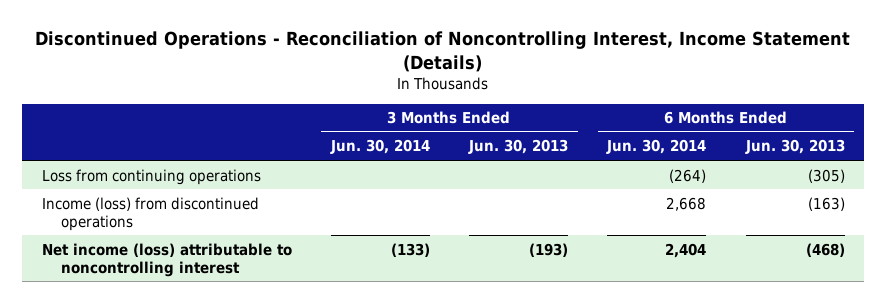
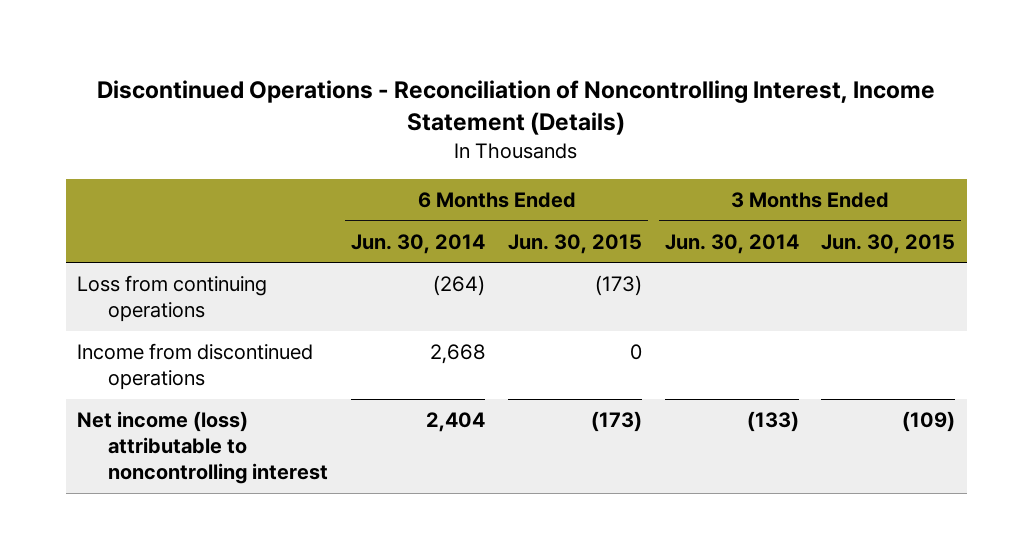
[468,139,569,155] Jun. 30, 2013 -> none
[744,139,845,155] Jun. 30, 2013 -> none
none -> [507,233,642,254] Jun. 30, 2015
none -> [821,233,956,254] Jun. 30, 2015
[41,196,259,231] Income (loss) from discontinued operations -> [77,343,314,391] Income from discontinued operations

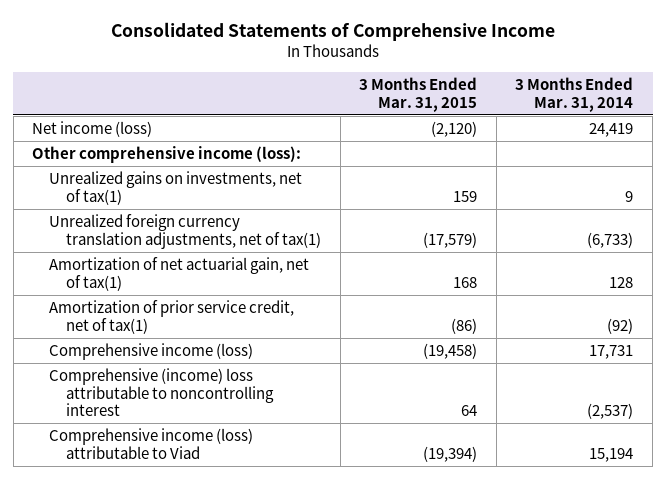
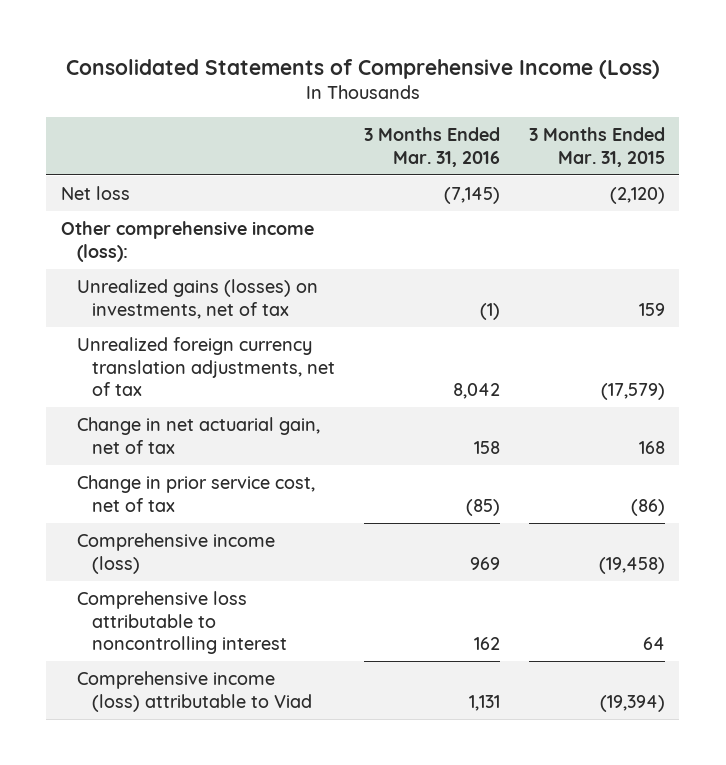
[110,21,555,41] Consolidated Statements of Comprehensive Income -> [65,58,660,79] Consolidated Statements of Comprehensive Income (Loss)
[515,76,634,112] 3 Months Ended Mar. 31, 2014 -> none
none -> [364,127,501,167] 3 Months Ended Mar. 31, 2016
[32,120,153,137] Net income (loss) -> [60,185,130,200] Net loss
[49,170,303,205] Unrealized gains on investments, net of tax(1) -> [76,278,318,319] Unrealized gains (losses) on investments, net of tax
[49,213,322,249] Unrealized foreign currency translation adjustments, net of tax(1) -> [76,336,336,397] Unrealized foreign currency translation adjustments, net of tax
[49,256,310,291] Amortization of net actuarial gain, net of tax(1) -> [76,416,320,454] Change in net actuarial gain, net of tax
[49,299,295,334] Amortization of prior service credit, net of tax(1) -> [76,474,315,512] Change in prior service cost, net of tax
[49,367,275,417] Comprehensive (income) loss attributable to noncontrolling interest -> [76,590,288,655] Comprehensive loss attributable to noncontrolling interest

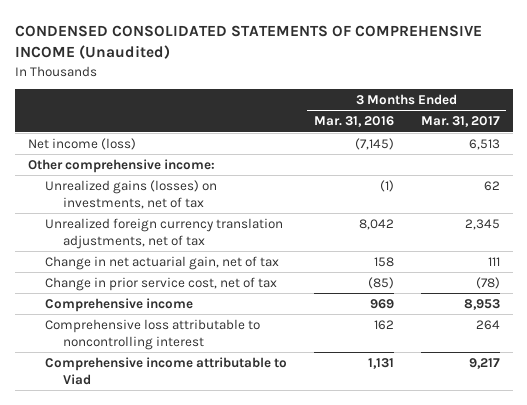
[65,58,660,79] Consolidated Statements of Comprehensive Income (Loss) -> [14,24,482,60] CONDENSED CONSOLIDATED STATEMENTS OF COMPREHENSIVE INCOME (Unaudited)
[528,127,665,167] 3 Months Ended Mar. 31, 2015 -> none
none -> [420,116,500,128] Mar. 31, 2017
[60,185,130,200] Net loss -> [27,137,136,150] Net income (loss)
[60,220,314,262] Other comprehensive income (loss): -> [27,158,215,173] Other comprehensive income:
[76,532,275,574] Comprehensive income (loss) -> [45,297,194,312] Comprehensive income
[76,670,313,712] Comprehensive income (loss) attributable to Viad -> [45,356,288,385] Comprehensive income attributable to Viad

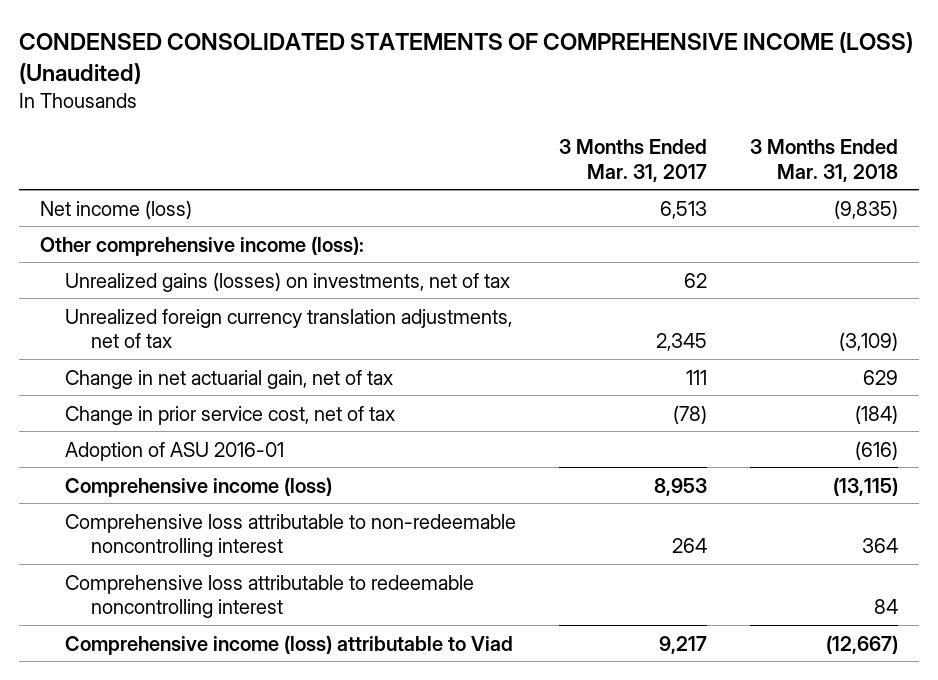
[14,24,482,60] CONDENSED CONSOLIDATED STATEMENTS OF COMPREHENSIVE INCOME (Unaudited) -> [18,31,913,85] CONDENSED CONSOLIDATED STATEMENTS OF COMPREHENSIVE INCOME (LOSS) (Unaudited)
[314,116,395,128] Mar. 31, 2016 -> none
none -> [750,138,899,182] 3 Months Ended Mar. 31, 2018
[27,158,215,173] Other comprehensive income: -> [40,235,365,256] Other comprehensive income (loss):
none -> [65,441,285,461] Adoption of ASU 2016-01
[45,297,194,312] Comprehensive income -> [65,476,333,497] Comprehensive income (loss)
[45,318,261,350] Comprehensive loss attributable to noncontrolling interest -> [65,513,517,558] Comprehensive loss attributable to non-redeemable noncontrolling interest
none -> [65,574,475,619] Comprehensive loss attributable to redeemable noncontrolling interest
[45,356,288,385] Comprehensive income attributable to Viad -> [65,634,514,655] Comprehensive income (loss) attributable to Viad

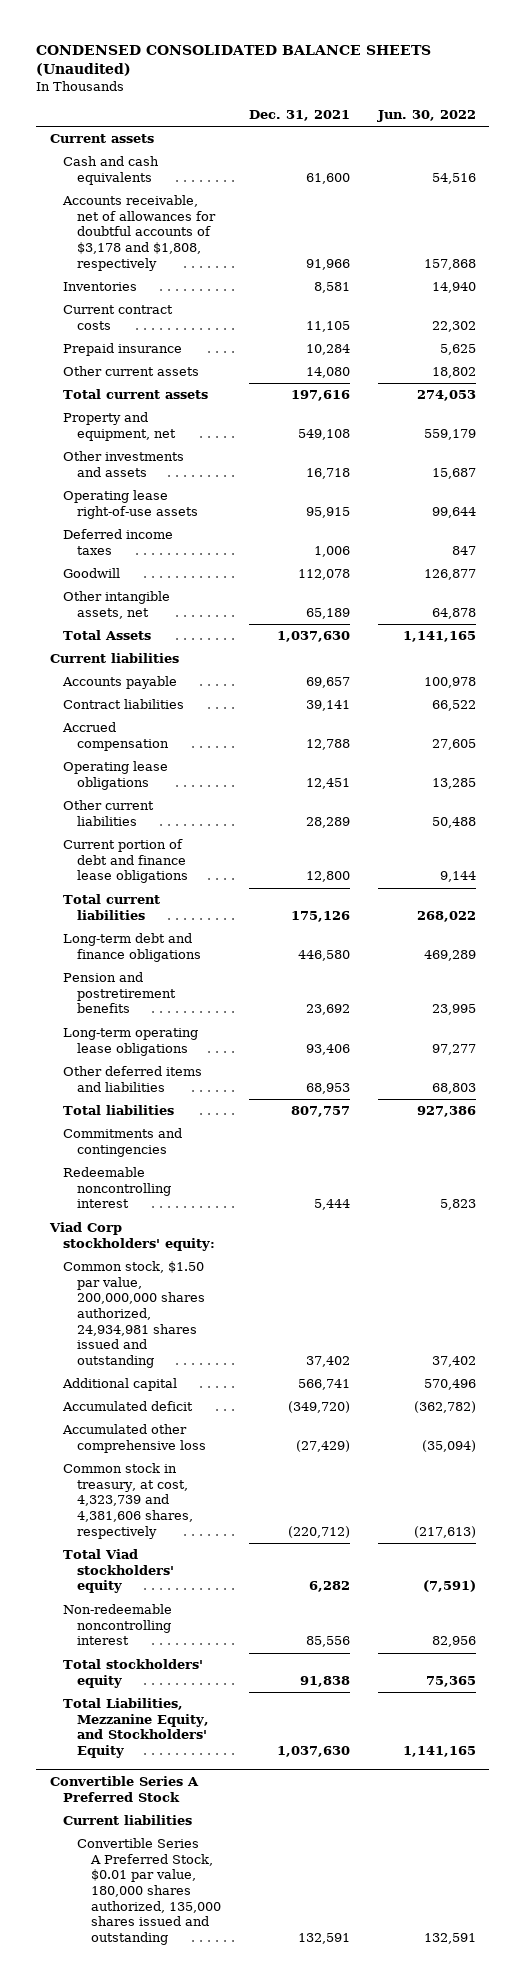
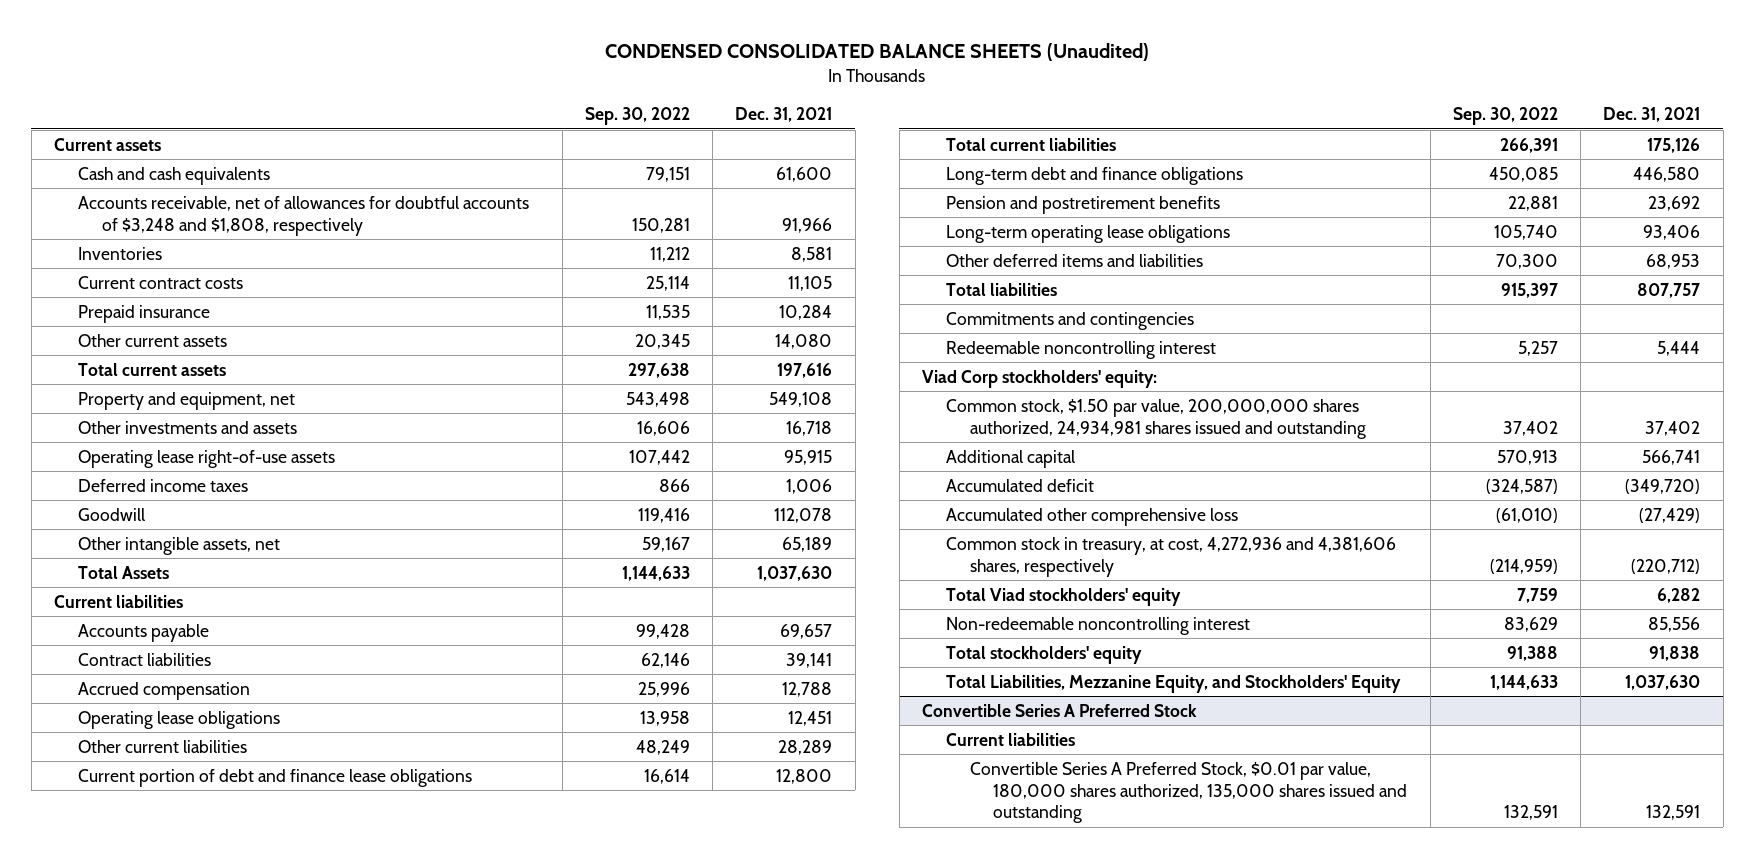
[376,110,476,123] Jun. 30, 2022 -> none
none -> [584,107,690,126] Sep. 30, 2022
[62,195,217,271] Accounts receivable, net of allowances for doubtful accounts of $3,178 and $1,808, respectively -> [77,195,529,236] Accounts receivable, net of allowances for doubtful accounts of $3,248 and $1,808, respectively
[63,1463,194,1539] Common stock in treasury, at cost, 4,323,739 and 4,381,606 shares, respectively -> [945,536,1396,577] Common stock in treasury, at cost, 4,272,936 and 4,381,606 shares, respectively

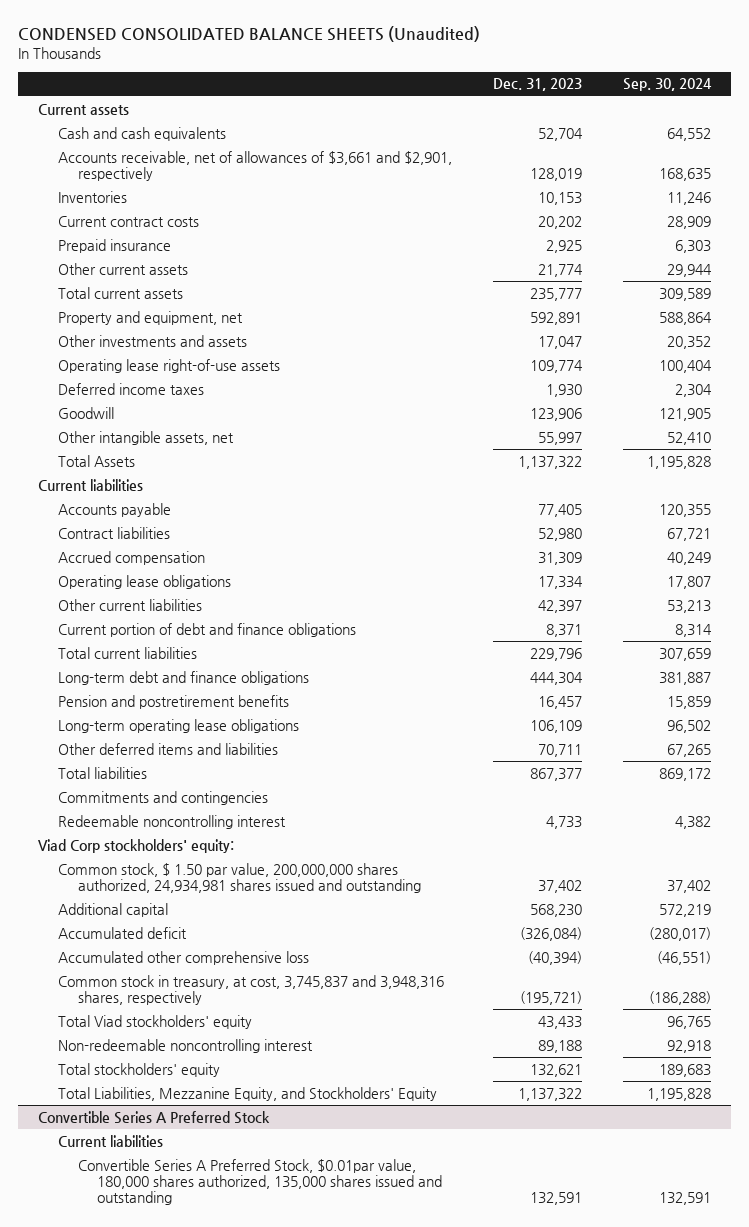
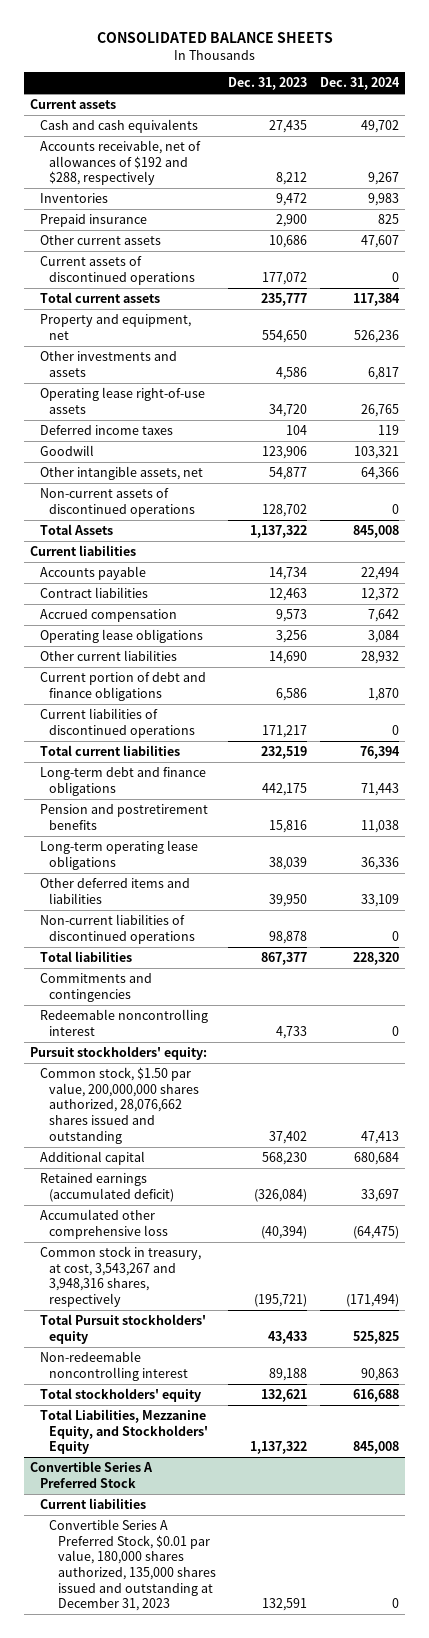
[17,26,480,43] CONDENSED CONSOLIDATED BALANCE SHEETS (Unaudited) -> [96,32,333,44] CONSOLIDATED BALANCE SHEETS
[622,78,712,92] Sep. 30, 2024 -> none
none -> [319,77,400,91] Dec. 31, 2024
[57,215,199,227] Current contract costs -> none
[537,127,583,141] 52,704 -> [269,119,308,133] 27,435
[57,150,452,181] Accounts receivable, net of allowances of $3,661 and $2,901, respectively -> [39,139,201,186] Accounts receivable, net of allowances of $192 and $288, respectively
[529,167,582,181] 128,019 -> [276,172,308,186] 8,212
[537,191,582,205] 10,153 -> [276,192,308,206] 9,472
[545,239,582,253] 2,925 -> [276,213,308,227] 2,900
[537,263,583,277] 21,774 -> [269,234,308,248] 10,686
none -> [39,255,195,285] Current assets of discontinued operations
[529,311,582,325] 592,891 -> [262,329,308,343] 554,650
[537,335,582,349] 17,047 -> [276,366,308,380] 4,586
[529,359,583,373] 109,774 -> [269,403,308,417] 34,720
[545,383,582,397] 1,930 -> [286,424,308,435] 104
[537,431,582,445] 55,997 -> [269,466,308,480] 54,877
none -> [39,487,195,517] Non-current assets of discontinued operations
[537,503,582,517] 77,405 -> [269,566,308,580] 14,734
[537,527,582,541] 52,980 -> [269,587,308,601] 12,463
[537,551,582,565] 31,309 -> [276,608,308,622] 9,573
[537,575,583,589] 17,334 -> [276,629,308,643] 3,256
[537,599,582,613] 42,397 -> [269,650,308,664] 14,690
[545,623,582,637] 8,371 -> [276,687,308,701] 6,586
none -> [39,707,195,738] Current liabilities of discontinued operations
[529,647,582,661] 229,796 -> [261,745,308,759] 232,519
[529,671,583,685] 444,304 -> [262,782,308,796] 442,175
[537,695,582,709] 16,457 -> [269,819,308,833] 15,816
[529,719,582,733] 106,109 -> [269,856,308,870] 38,039
[537,743,582,757] 70,711 -> [269,893,308,907] 39,950
none -> [39,913,195,944] Non-current liabilities of discontinued operations
[38,838,235,853] Viad Corp stockholders' equity: -> [30,1045,208,1060] Pursuit stockholders' equity:
[57,862,421,893] Common stock, $ 1.50 par value, 200,000,000 shares authorized, 24,934,981 shares issued and outstanding -> [39,1066,199,1144] Common stock, $1.50 par value, 200,000,000 shares authorized, 28,076,662 shares issued and outstanding
[57,926,187,939] Accumulated deficit -> [39,1172,174,1202] Retained earnings (accumulated deficit)
[57,974,444,1005] Common stock in treasury, at cost, 3,745,837 and 3,948,316 shares, respectively -> [39,1245,201,1308] Common stock in treasury, at cost, 3,543,267 and 3,948,316 shares, respectively
[57,1014,252,1029] Total Viad stockholders' equity -> [39,1313,206,1344] Total Pursuit stockholders' equity
[77,1158,443,1205] Convertible Series A Preferred Stock, $0.01par value, 180,000 shares authorized, 135,000 shares issued and outstanding -> [48,1518,217,1612] Convertible Series A Preferred Stock, $0.01 par value, 180,000 shares authorized, 135,000 shares issued and outstanding at December 31, 2023

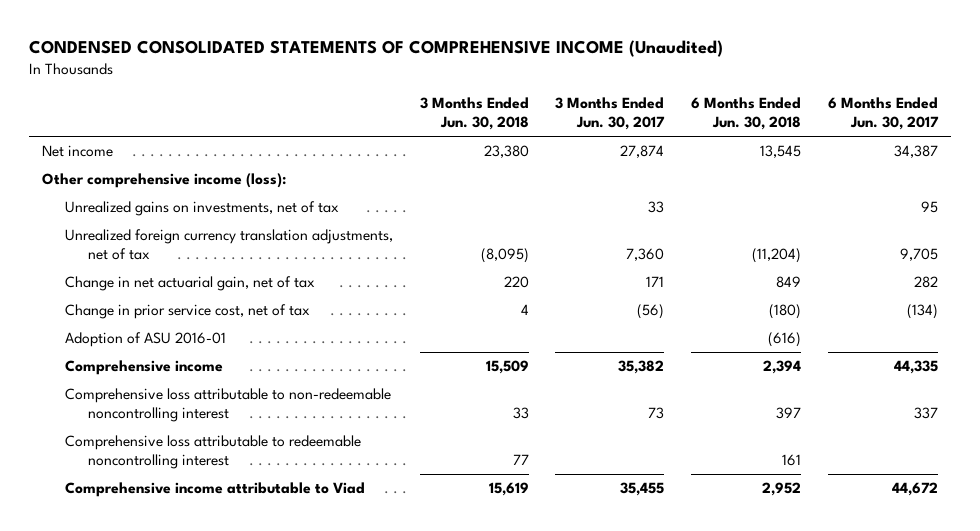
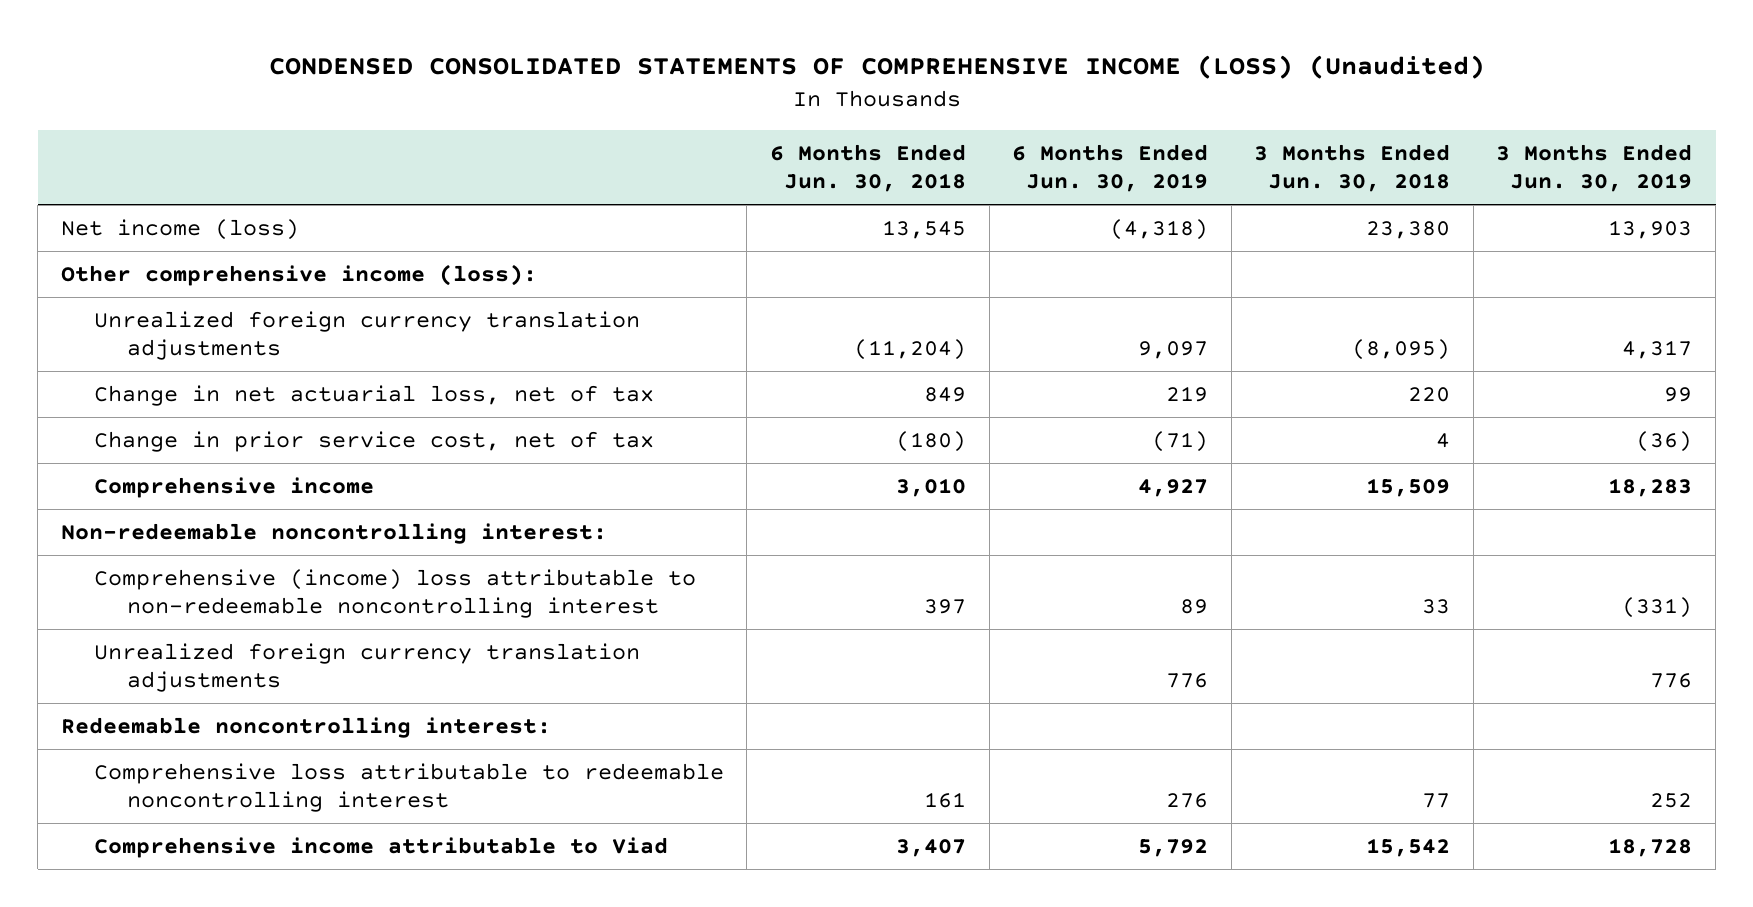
[28,39,723,57] CONDENSED CONSOLIDATED STATEMENTS OF COMPREHENSIVE INCOME (Unaudited) -> [268,55,1485,80] CONDENSED CONSOLIDATED STATEMENTS OF COMPREHENSIVE INCOME (LOSS) (Unaudited)
[555,97,666,131] 3 Months Ended Jun. 30, 2017 -> none
[827,97,939,131] 6 Months Ended Jun. 30, 2017 -> none
none -> [1012,144,1209,193] 6 Months Ended Jun. 30, 2019
none -> [1496,144,1693,193] 3 Months Ended Jun. 30, 2019
[42,145,114,158] Net income -> [60,219,299,241] Net income (loss)
[65,201,340,217] Unrealized gains on investments, net of tax -> none
[65,229,394,261] Unrealized foreign currency translation adjustments, net of tax -> [93,311,640,361] Unrealized foreign currency translation adjustments
[65,276,316,292] Change in net actuarial gain, net of tax -> [93,385,654,407] Change in net actuarial loss, net of tax
[65,332,227,348] Adoption of ASU 2016-01 -> none
[763,360,802,375] 2,394 -> [896,478,967,498] 3,010
none -> [60,523,607,545] Non-redeemable noncontrolling interest:
[65,388,392,423] Comprehensive loss attributable to non-redeemable noncontrolling interest -> [93,569,696,619] Comprehensive (income) loss attributable to non-redeemable noncontrolling interest
none -> [93,643,640,693] Unrealized foreign currency translation adjustments
none -> [60,717,551,739] Redeemable noncontrolling interest:
[488,482,529,497] 15,619 -> [1366,838,1451,858] 15,542
[762,482,802,497] 2,952 -> [896,839,967,858] 3,407

